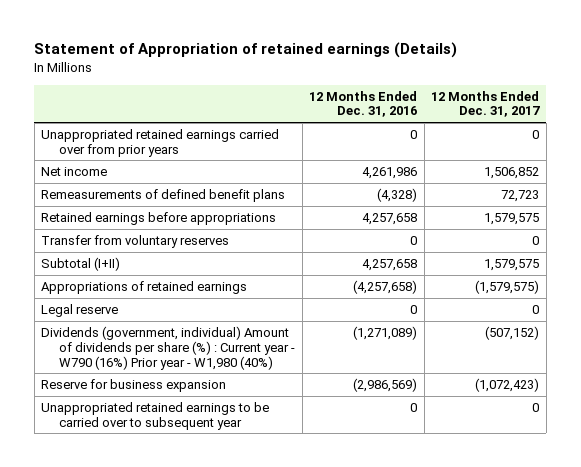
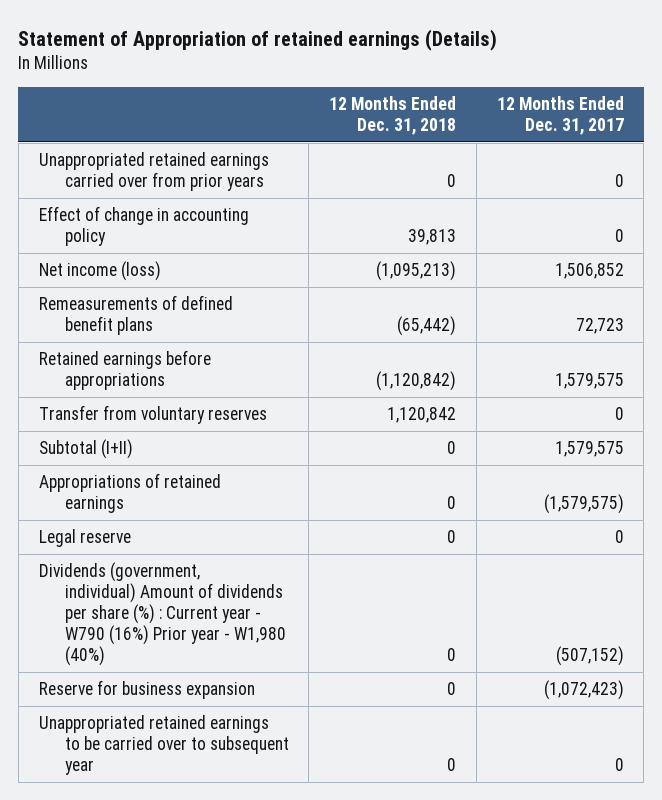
[309,90,418,118] 12 Months Ended Dec. 31, 2016 -> none
none -> [329,96,457,136] 12 Months Ended Dec. 31, 2018
none -> [38,206,249,247] Effect of change in accounting policy
[41,166,108,176] Net income -> [38,261,161,282] Net income (loss)
[41,256,121,271] Subtotal (Ⅰ+Ⅱ) -> [38,439,133,460] Subtotal (I+II)

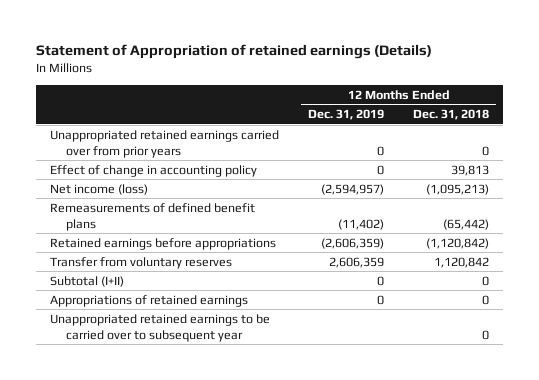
[496,96,624,136] 12 Months Ended Dec. 31, 2017 -> none
none -> [308,109,385,121] Dec. 31, 2019
[38,529,131,548] Legal reserve -> none
[38,562,286,667] Dividends (government, individual) Amount of dividends per share (%) : Current year - W790 (16%) Prior year - W1,980 (40%) -> none
[38,680,255,700] Reserve for business expansion -> none

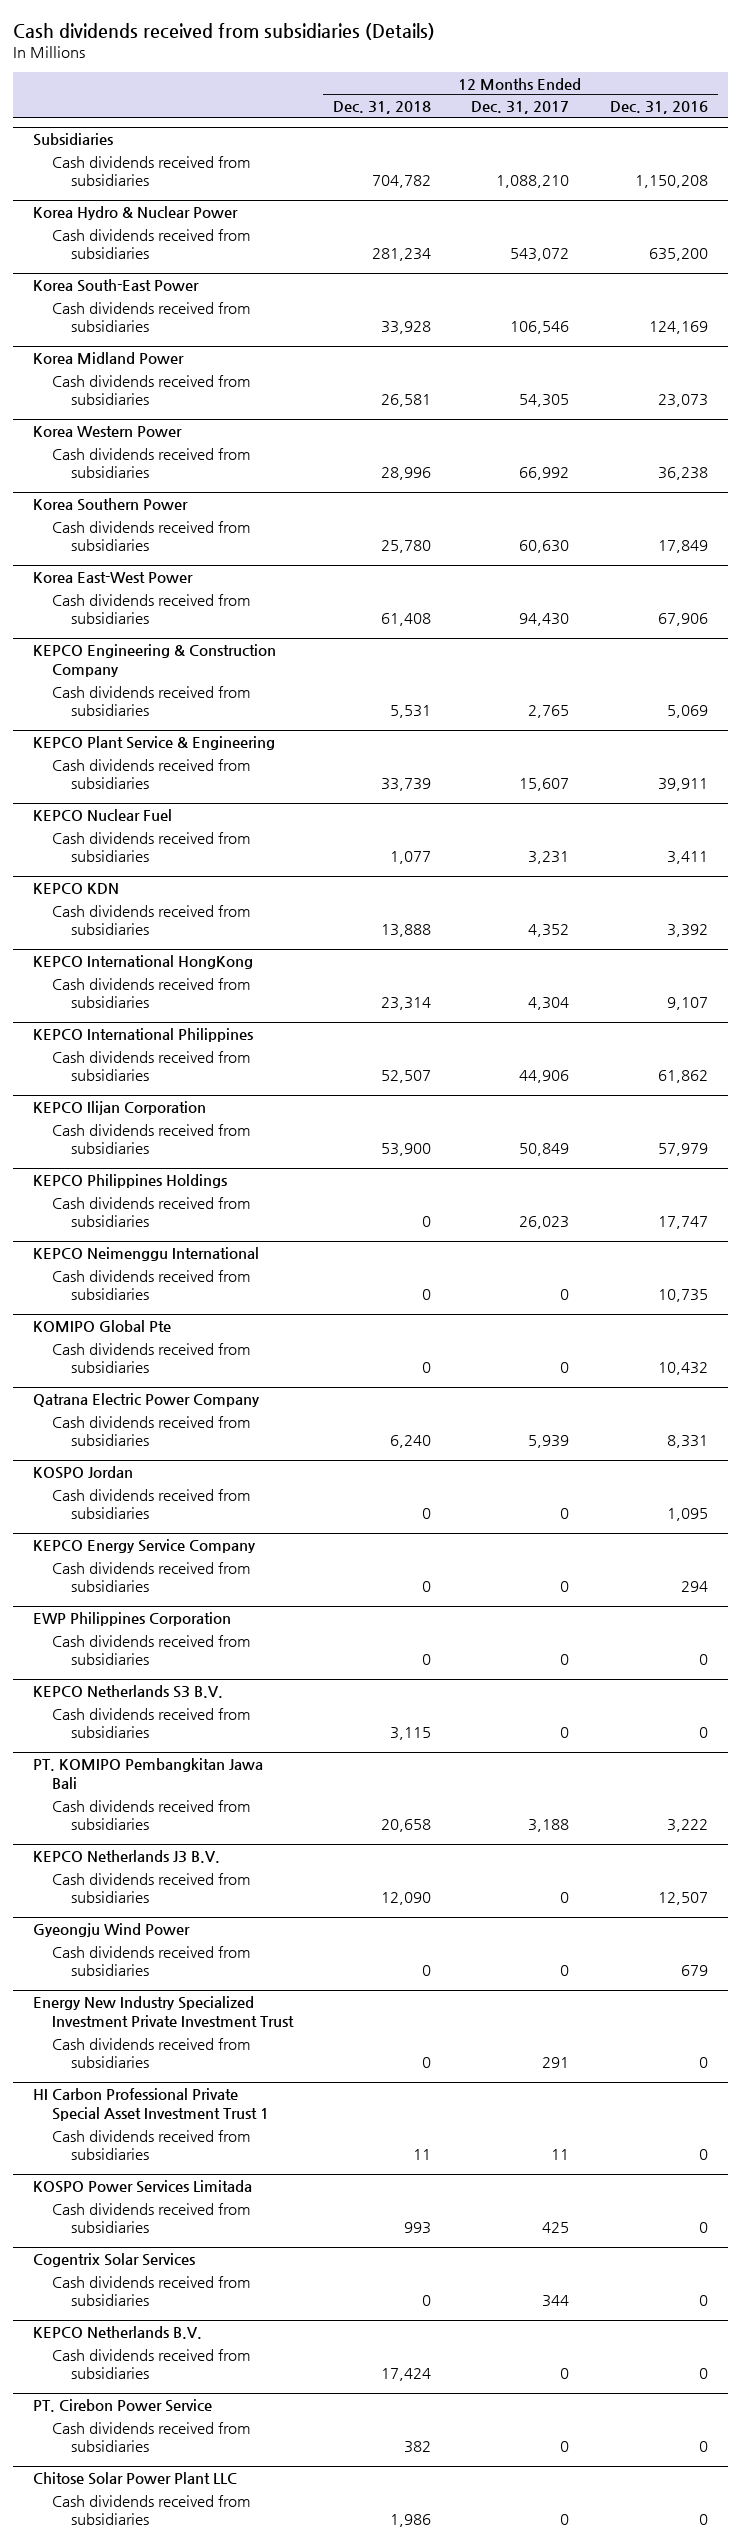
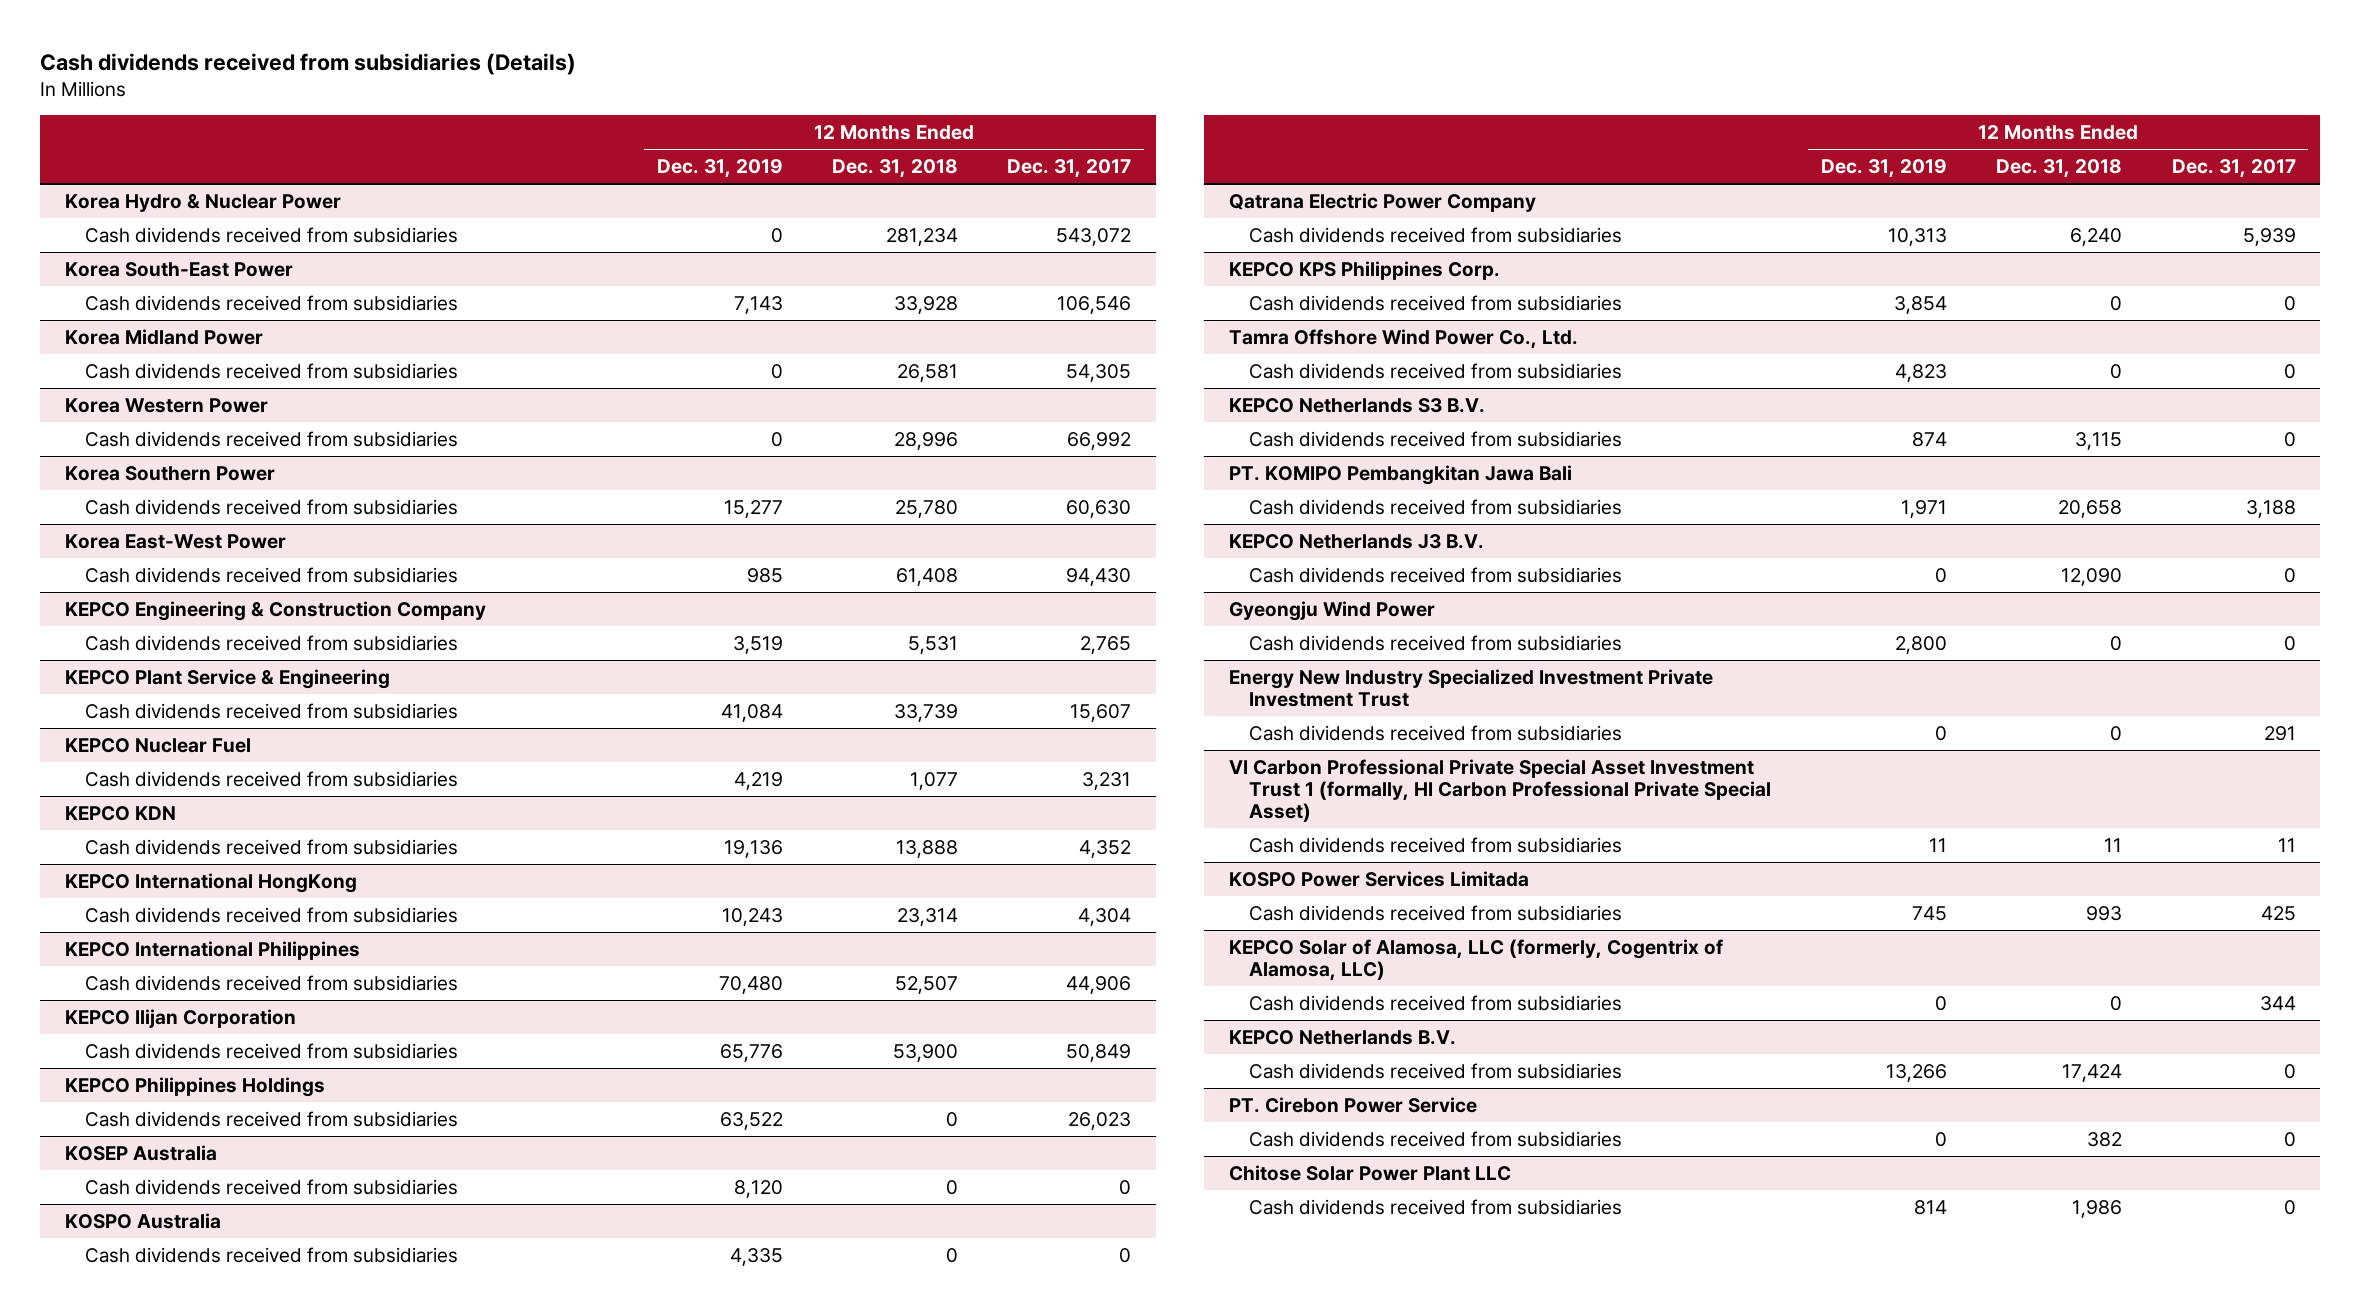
[609,101,708,115] Dec. 31, 2016 -> none
none -> [656,158,783,178] Dec. 31, 2019
[33,132,114,146] Subsidiaries -> none
[52,155,252,187] Cash dividends received from subsidiaries -> none
[33,1246,260,1261] KEPCO Neimenggu International -> none
none -> [64,1144,217,1161] KOSEP Australia
[33,1319,172,1332] KOMIPO Global Pte -> none
none -> [64,1212,221,1229] KOSPO Australia
[33,1465,134,1479] KOSPO Jordan -> none
[52,1488,252,1520] Cash dividends received from subsidiaries -> none
[33,1538,257,1553] KEPCO Energy Service Company -> none
none -> [1229,260,1501,280] KEPCO KPS Philippines Corp.
[33,1611,232,1626] EWP Philippines Corporation -> none
none -> [1229,328,1579,349] Tamra Offshore Wind Power Co., Ltd.
[33,2087,270,2121] HI Carbon Professional Private Special Asset Investment Trust 1 -> [1229,758,1772,823] VI Carbon Professional Private Special Asset Investment Trust 1 (formally, HI Carbon Professional Private Special Asset)
[33,2252,196,2267] Cogentrix Solar Services -> none
none -> [1229,938,1724,982] KEPCO Solar of Alamosa, LLC (formerly, Cogentrix of Alamosa, LLC)

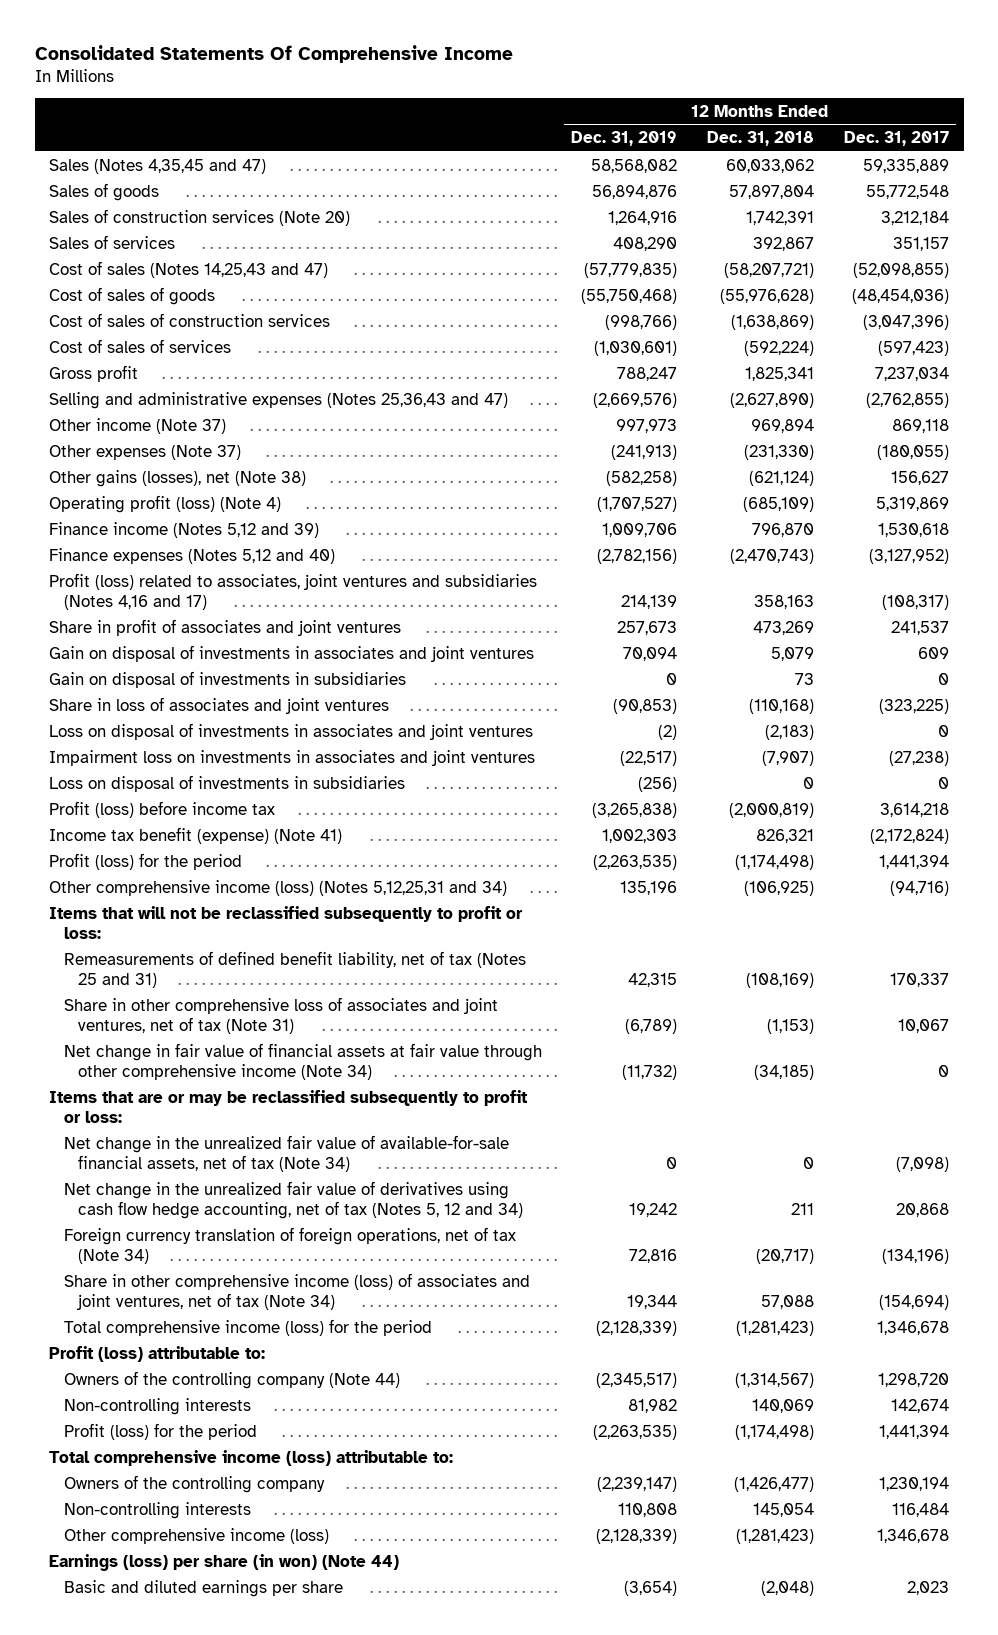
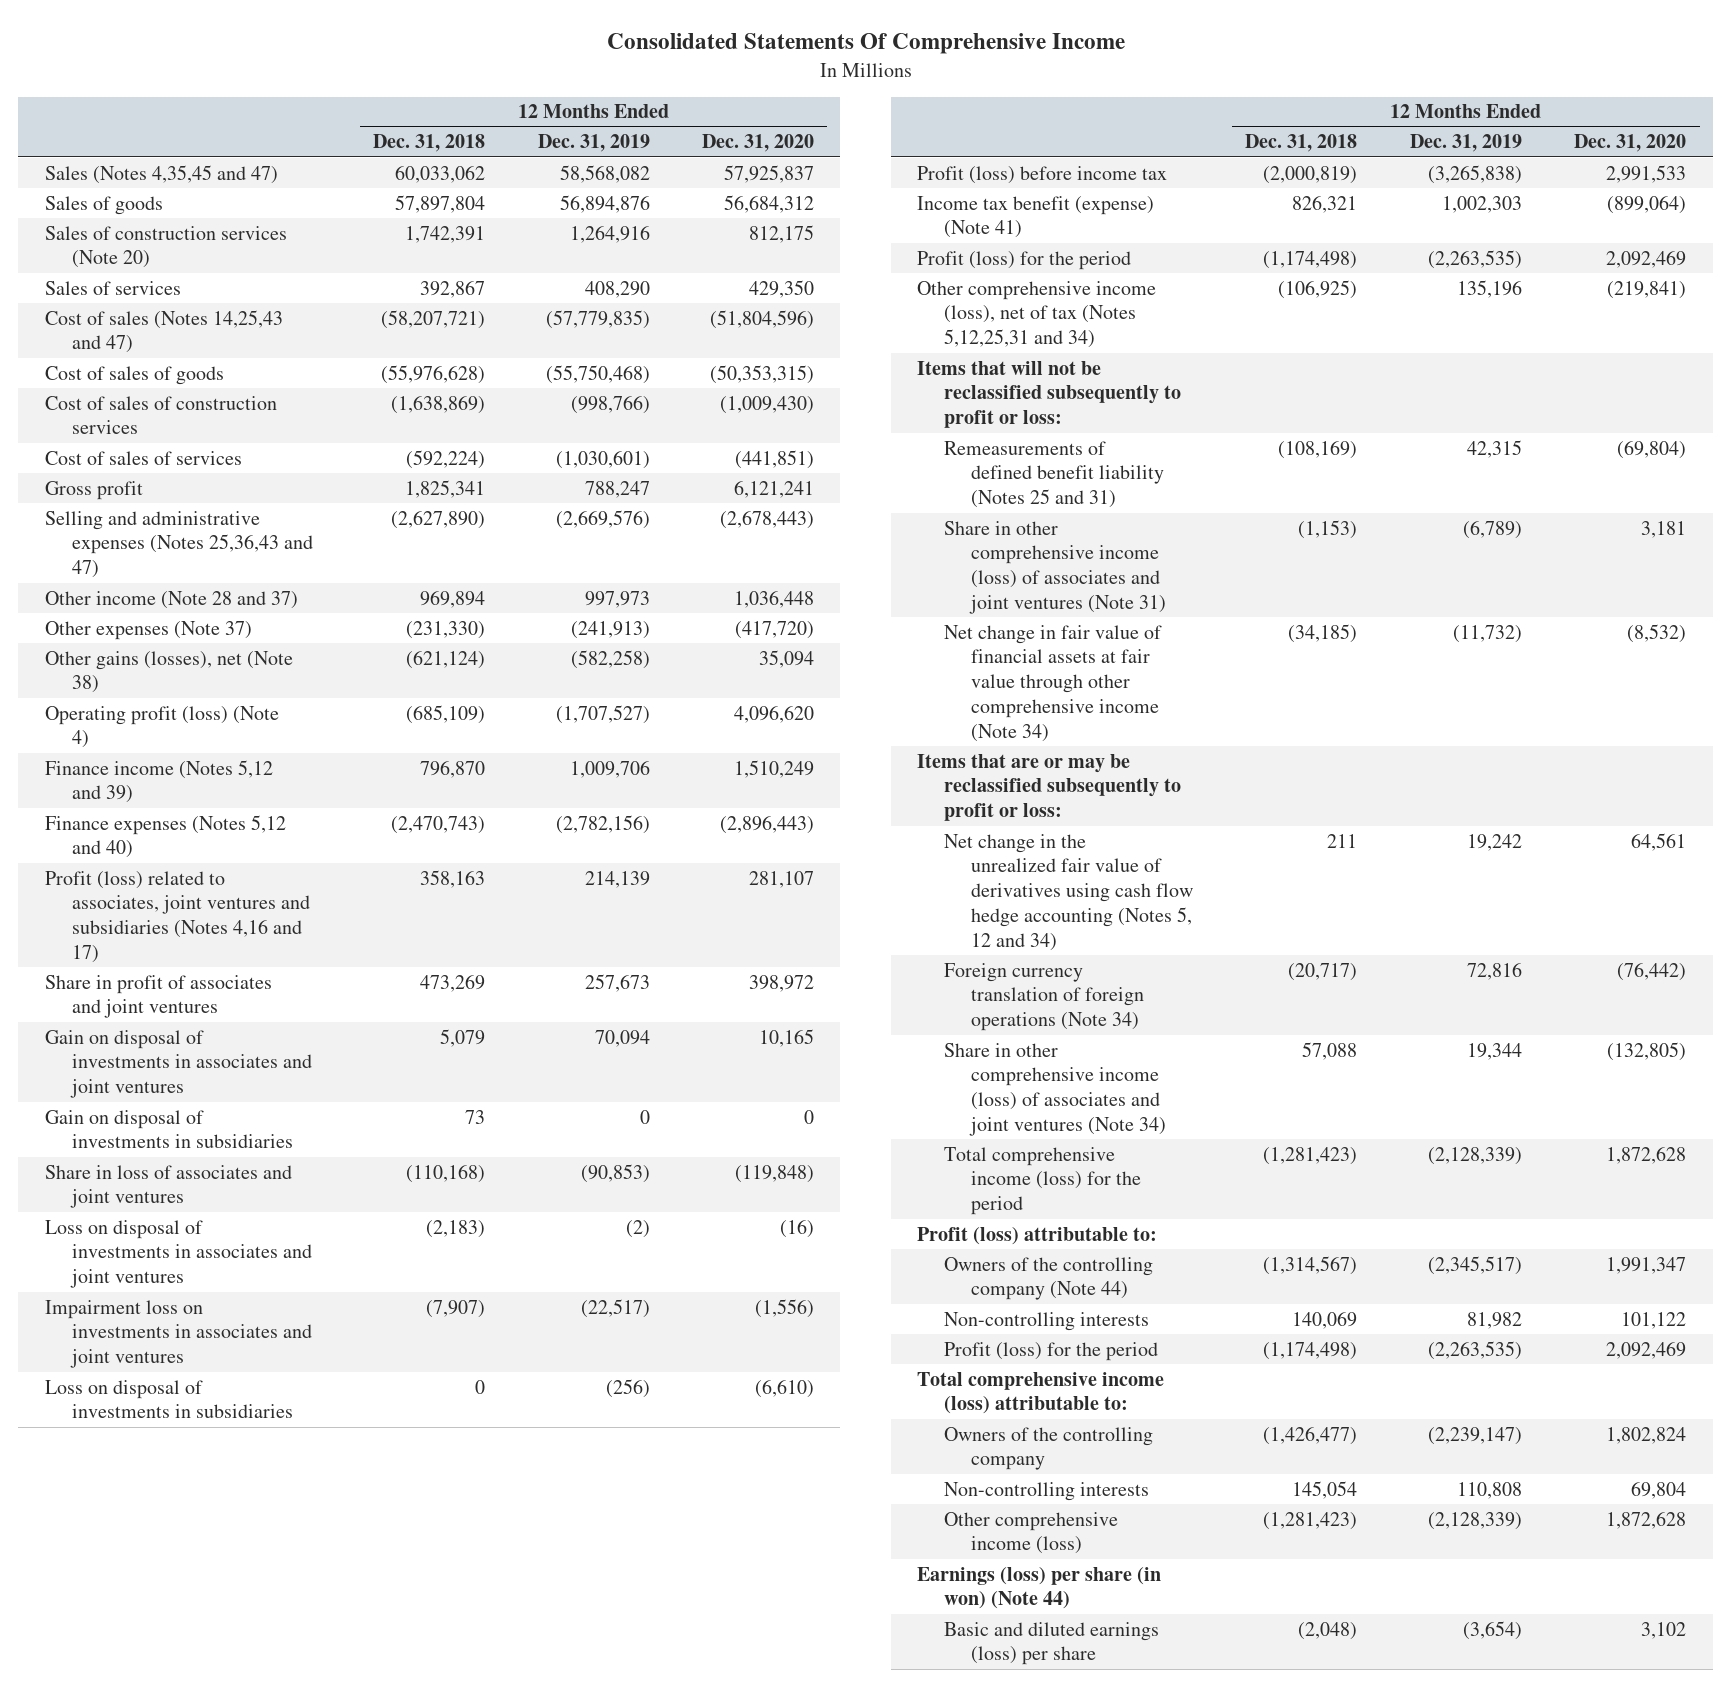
[843,131,949,147] Dec. 31, 2017 -> none
none -> [702,134,815,153] Dec. 31, 2020
[49,417,227,434] Other income (Note 37) -> [44,590,298,609] Other income (Note 28 and 37)
[49,879,508,896] Other comprehensive income (loss) (Notes 5,12,25,31 and 34) -> [916,280,1156,349] Other comprehensive income (loss), net of tax (Notes 5,12,25,31 and 34)
[63,950,526,988] Remeasurements of defined benefit liability, net of tax (Notes 25 and 31) -> [943,440,1164,509] Remeasurements of defined benefit liability (Notes 25 and 31)
[63,996,498,1034] Share in other comprehensive loss of associates and joint ventures, net of tax (Note 31) -> [943,520,1166,614] Share in other comprehensive income (loss) of associates and joint ventures (Note 31)
[63,1134,509,1172] Net change in the unrealized fair value of available-for-sale financial assets, net of tax (Note 34) -> none
[63,1180,523,1219] Net change in the unrealized fair value of derivatives using cash flow hedge accounting, net of tax (Notes 5, 12 and 34) -> [943,833,1193,951] Net change in the unrealized fair value of derivatives using cash flow hedge accounting (Notes 5, 12 and 34)
[63,1226,516,1264] Foreign currency translation of foreign operations, net of tax (Note 34) -> [943,962,1144,1032] Foreign currency translation of foreign operations (Note 34)
[63,1272,530,1310] Share in other comprehensive income (loss) of associates and joint ventures, net of tax (Note 34) -> [943,1042,1166,1136] Share in other comprehensive income (loss) of associates and joint ventures (Note 34)
[63,1579,343,1597] Basic and diluted earnings per share -> [943,1621,1159,1666] Basic and diluted earnings (loss) per share

